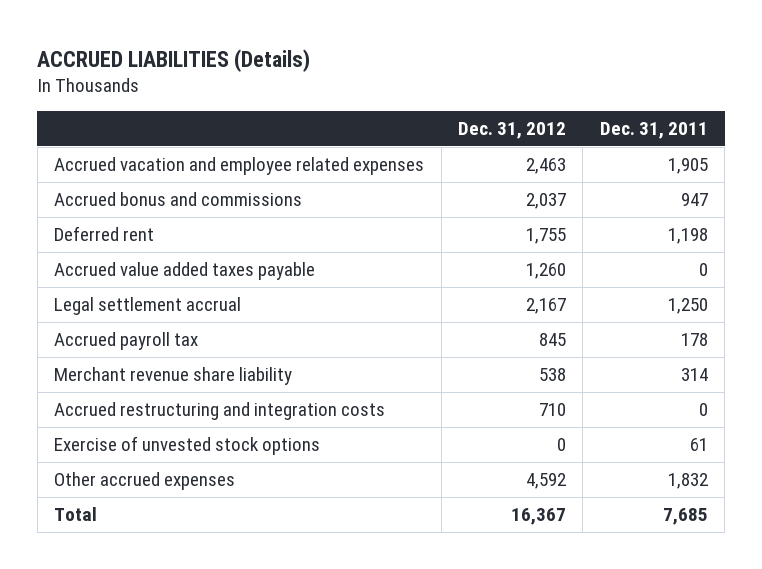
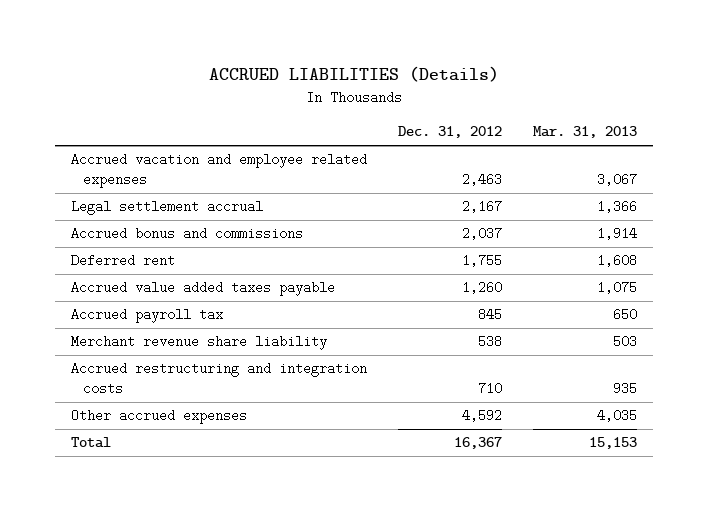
[599,122,708,140] Dec. 31, 2011 -> none
none -> [533,126,638,139] Mar. 31, 2013
[54,297,242,316] Legal settlement accrual -> [70,200,263,216] Legal settlement accrual
[54,436,321,456] Exercise of unvested stock options -> none

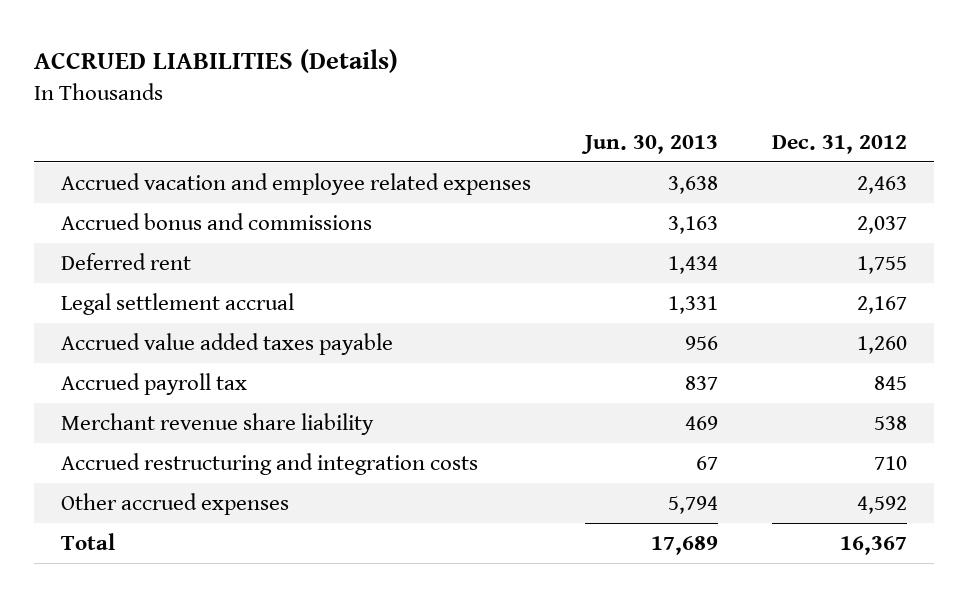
[533,126,638,139] Mar. 31, 2013 -> none
none -> [581,135,719,155] Jun. 30, 2013
[70,200,263,216] Legal settlement accrual -> [61,292,295,315] Legal settlement accrual

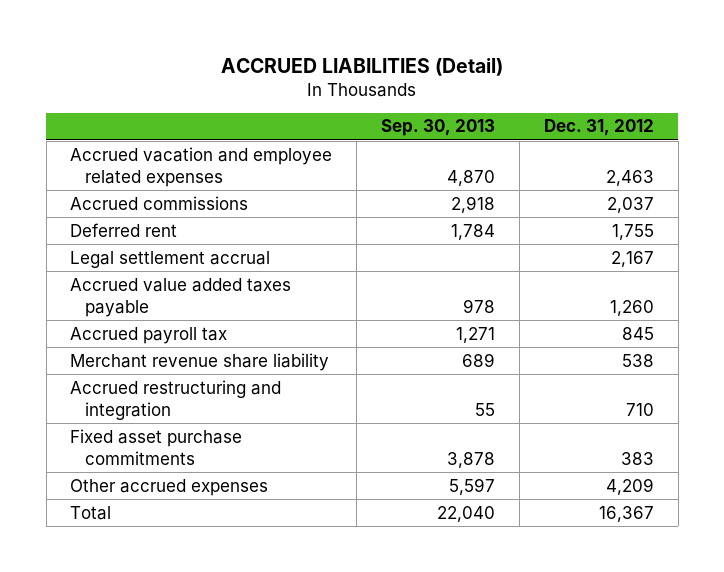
[33,49,398,74] ACCRUED LIABILITIES (Details) -> [221,57,504,76] ACCRUED LIABILITIES (Detail)
[581,135,719,155] Jun. 30, 2013 -> none
none -> [381,119,496,137] Sep. 30, 2013
[61,212,373,230] Accrued bonus and commissions -> [70,195,249,210] Accrued commissions
[61,452,479,475] Accrued restructuring and integration costs -> [70,379,282,420] Accrued restructuring and integration
none -> [70,428,243,465] Fixed asset purchase commitments
[857,495,908,514] 4,592 -> [605,477,654,495] 4,209

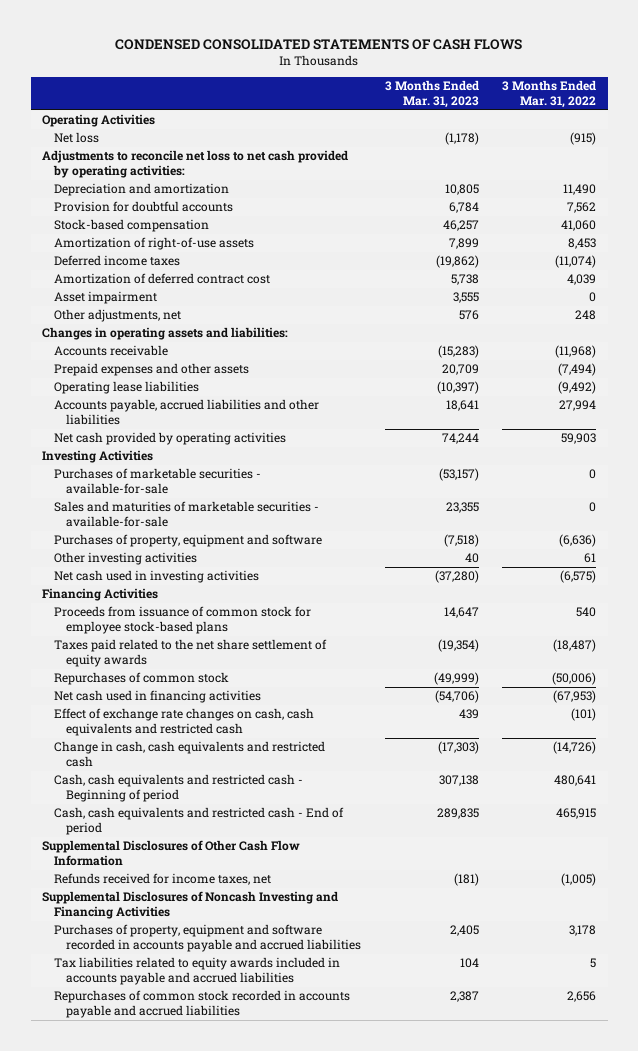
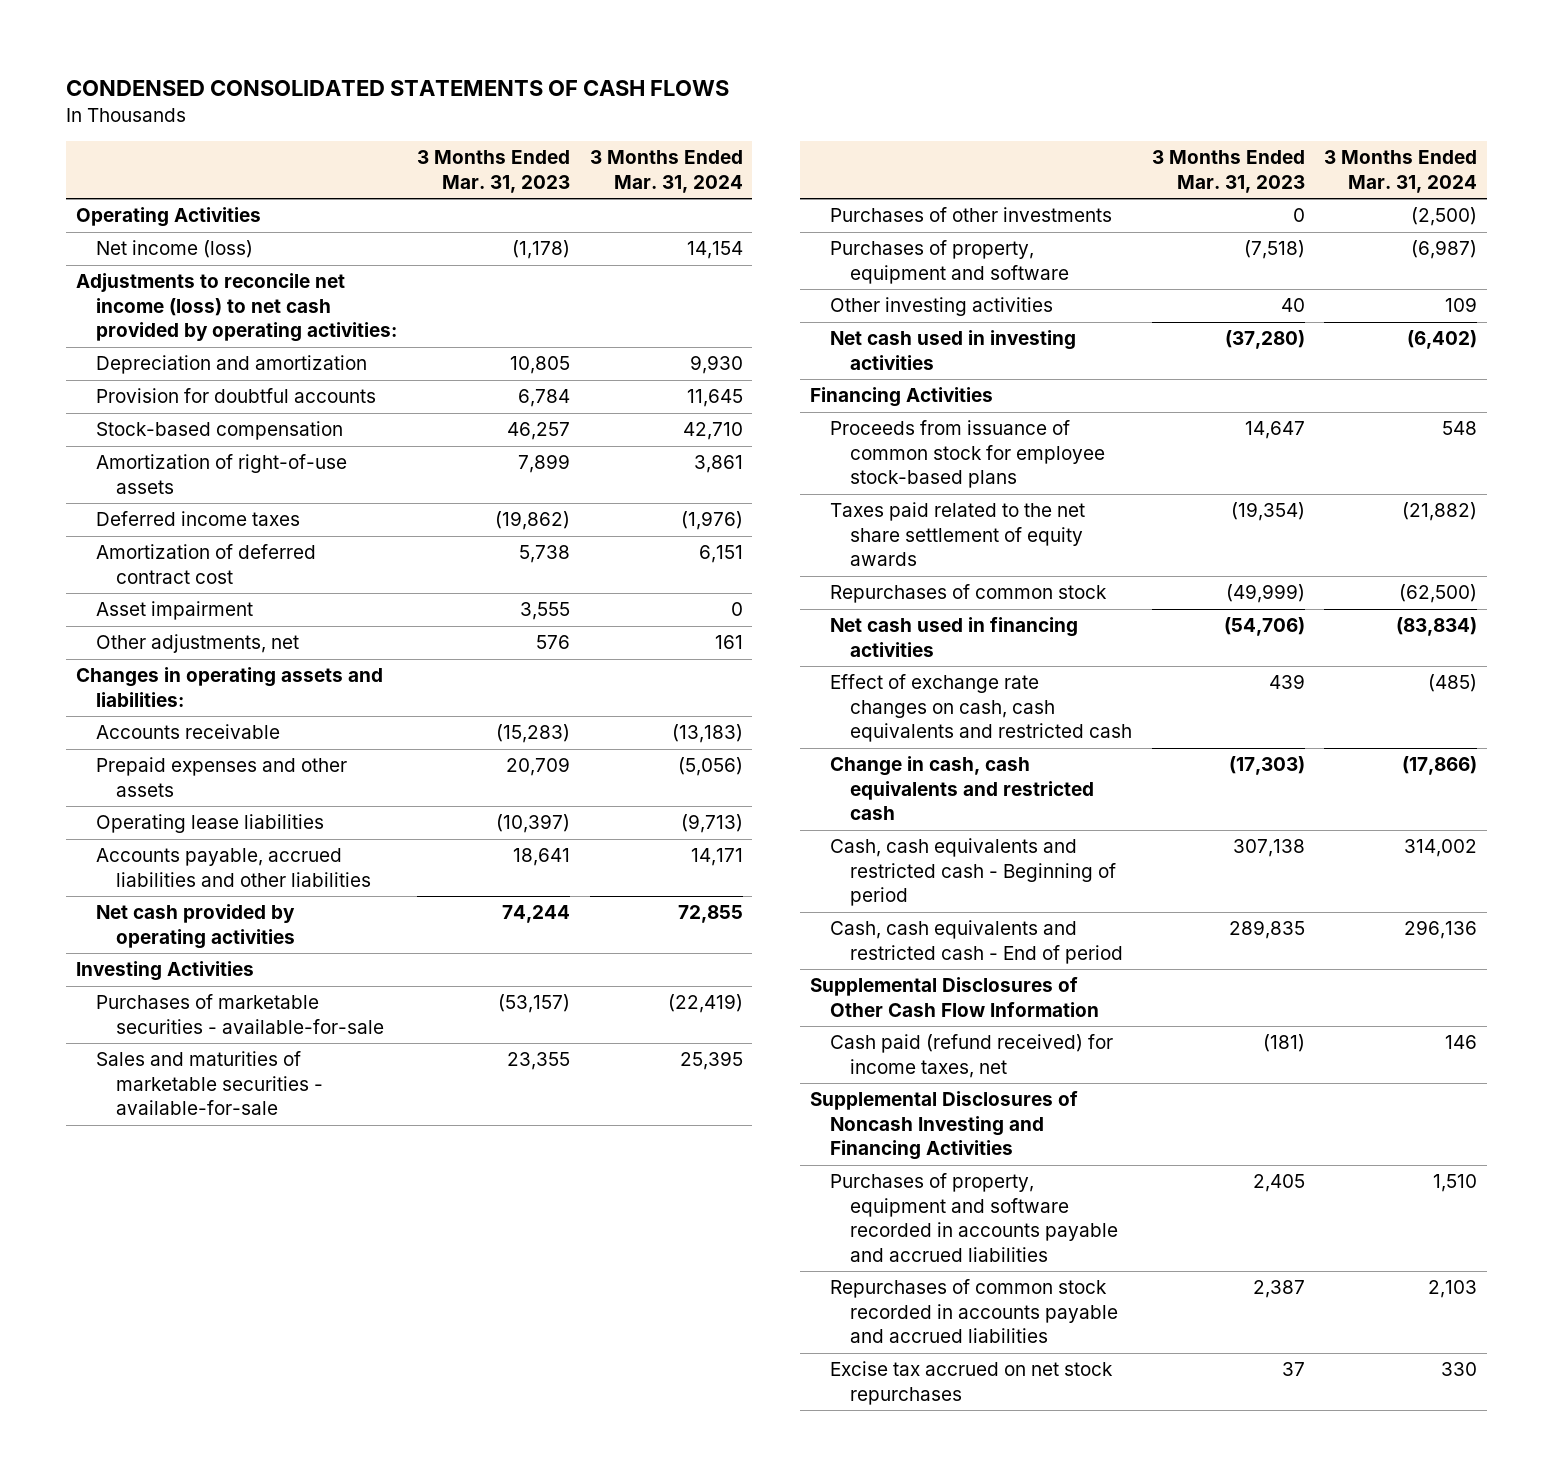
[501,80,596,108] 3 Months Ended Mar. 31, 2022 -> none
none -> [589,150,743,193] 3 Months Ended Mar. 31, 2024
[54,132,100,144] Net loss -> [95,240,253,259] Net income (loss)
[42,150,349,178] Adjustments to reconcile net loss to net cash provided by operating activities: -> [75,273,397,343] Adjustments to reconcile net income (loss) to net cash provided by operating activities:
none -> [830,207,1113,223] Purchases of other investments
[54,873,272,886] Refunds received for income taxes, net -> [830,1034,1114,1078] Cash paid (refund received) for income taxes, net
[54,957,341,985] Tax liabilities related to equity awards included in accounts payable and accrued liabilities -> none
none -> [830,1361,1114,1405] Excise tax accrued on net stock repurchases

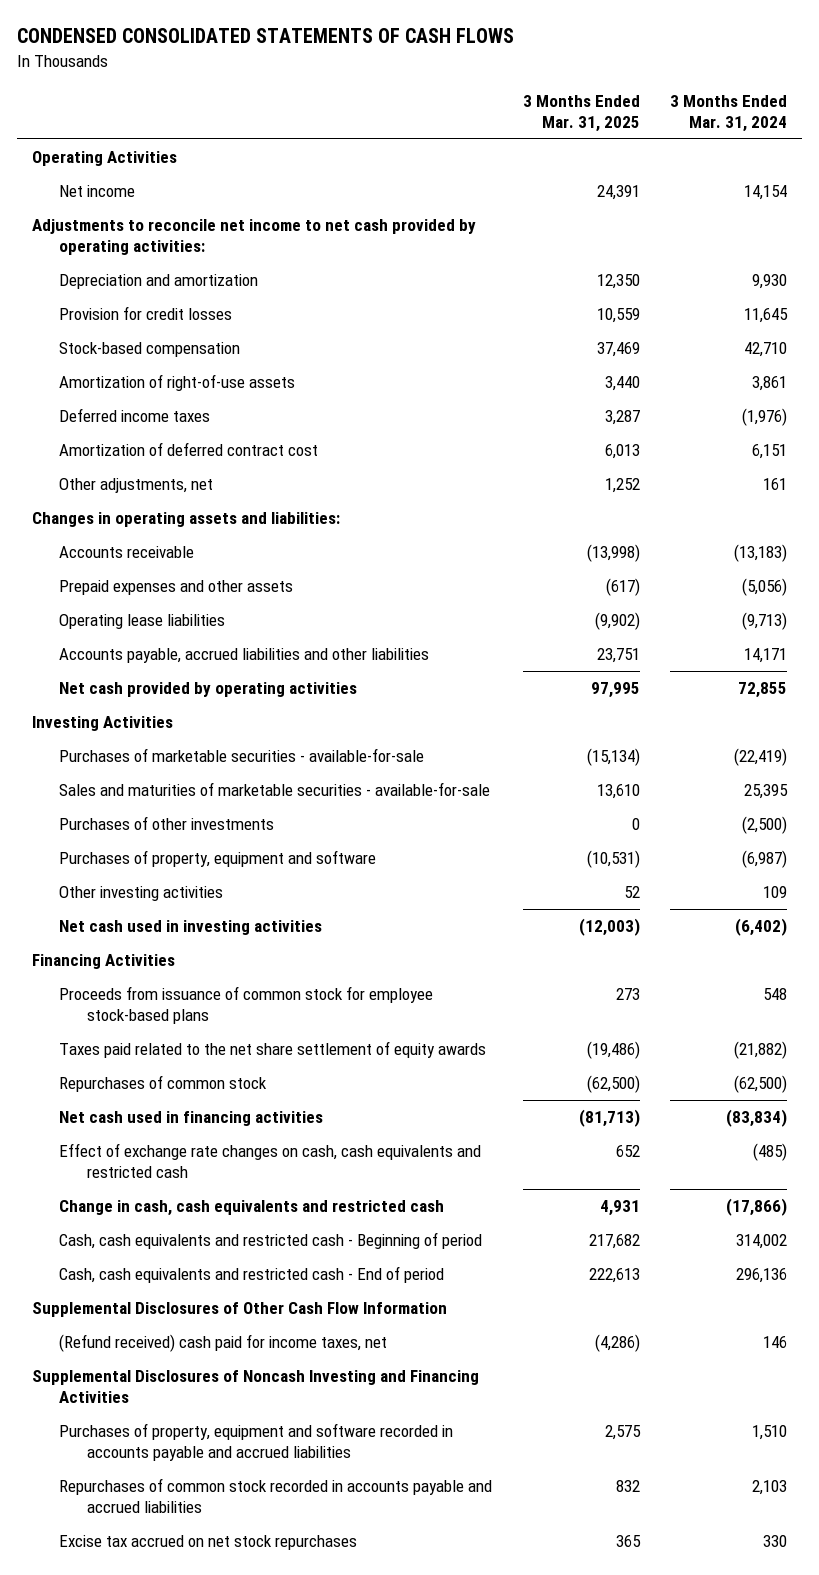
[417,150,571,193] 3 Months Ended Mar. 31, 2023 -> none
none -> [522,94,640,132] 3 Months Ended Mar. 31, 2025
[95,240,253,259] Net income (loss) -> [59,185,136,198] Net income
[75,273,397,343] Adjustments to reconcile net income (loss) to net cash provided by operating activities: -> [32,219,477,256] Adjustments to reconcile net income to net cash provided by operating activities:
[95,388,376,404] Provision for doubtful accounts -> [59,306,233,321] Provision for credit losses
[95,601,253,621] Asset impairment -> none
[830,1034,1114,1078] Cash paid (refund received) for income taxes, net -> [59,1334,388,1353] (Refund received) cash paid for income taxes, net

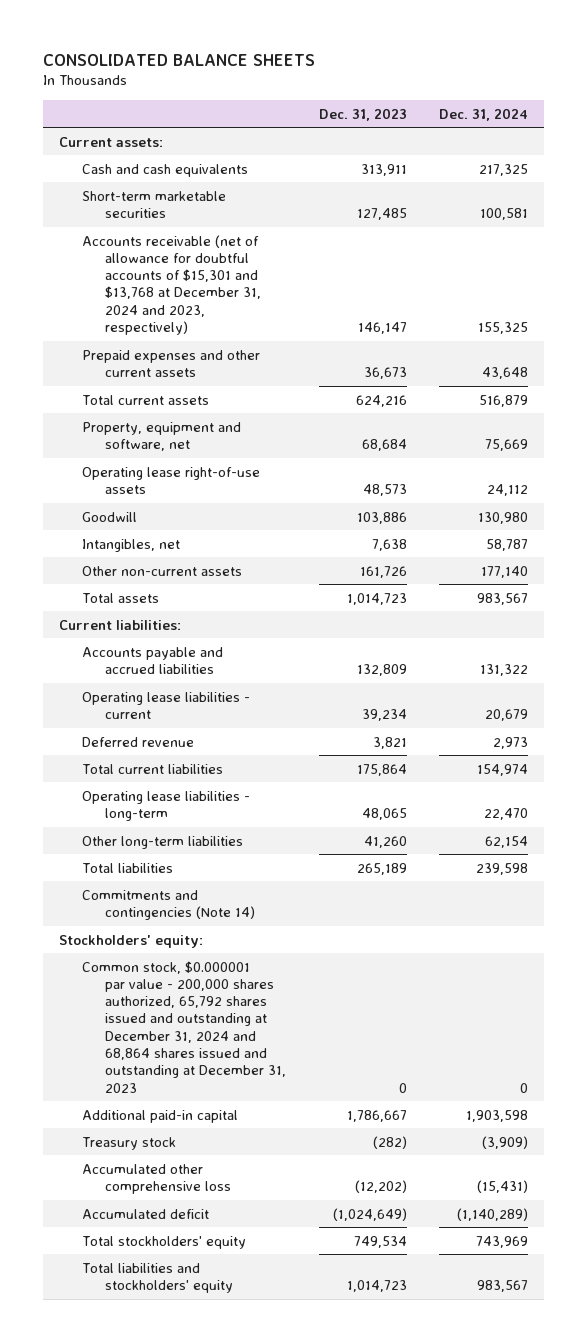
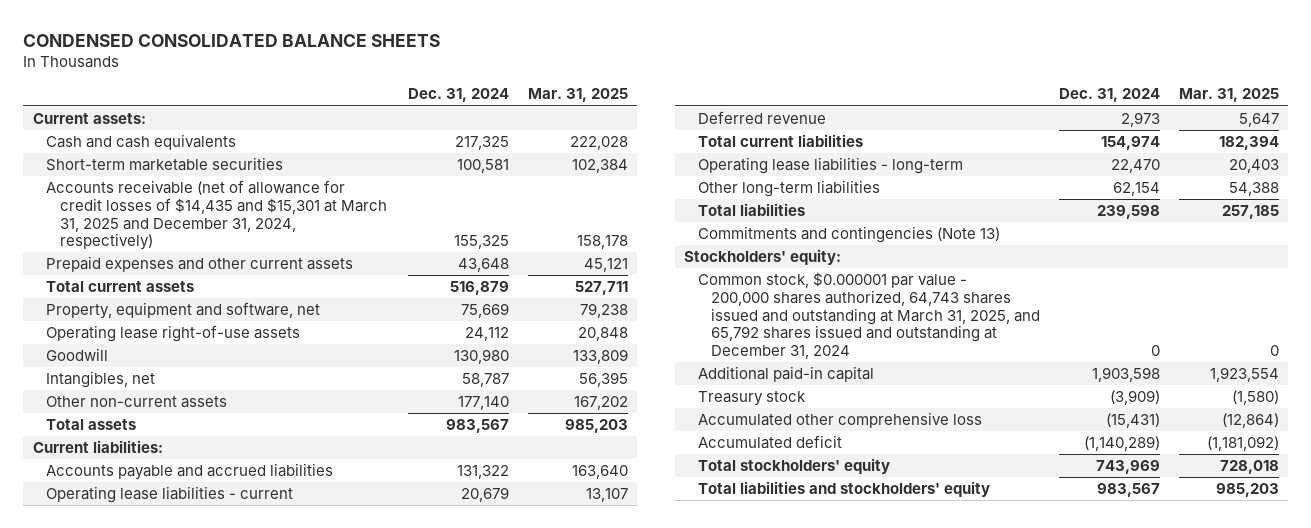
[43,53,316,66] CONSOLIDATED BALANCE SHEETS -> [23,33,441,47] CONDENSED CONSOLIDATED BALANCE SHEETS
[318,107,407,121] Dec. 31, 2023 -> none
none -> [527,88,628,103] Mar. 31, 2025
[82,234,261,336] Accounts receivable (net of allowance for doubtful accounts of $15,301 and $13,768 at December 31, 2024 and 2023, respectively) -> [46,180,388,251] Accounts receivable (net of allowance for credit losses of $14,435 and $15,301 at March 31, 2025 and December 31, 2024, respectively)
[82,889,255,920] Commitments and contingencies (Note 14) -> [697,226,1000,244] Commitments and contingencies (Note 13)
[82,960,286,1093] Common stock, $0.000001 par value - 200,000 shares authorized, 65,792 shares issued and outstanding at December 31, 2024 and 68,864 shares issued and outstanding at December 31, 2023 -> [697,272,1041,359] Common stock, $0.000001 par value - 200,000 shares authorized, 64,743 shares issued and outstanding at March 31, 2025, and 65,792 shares issued and outstanding at December 31, 2024

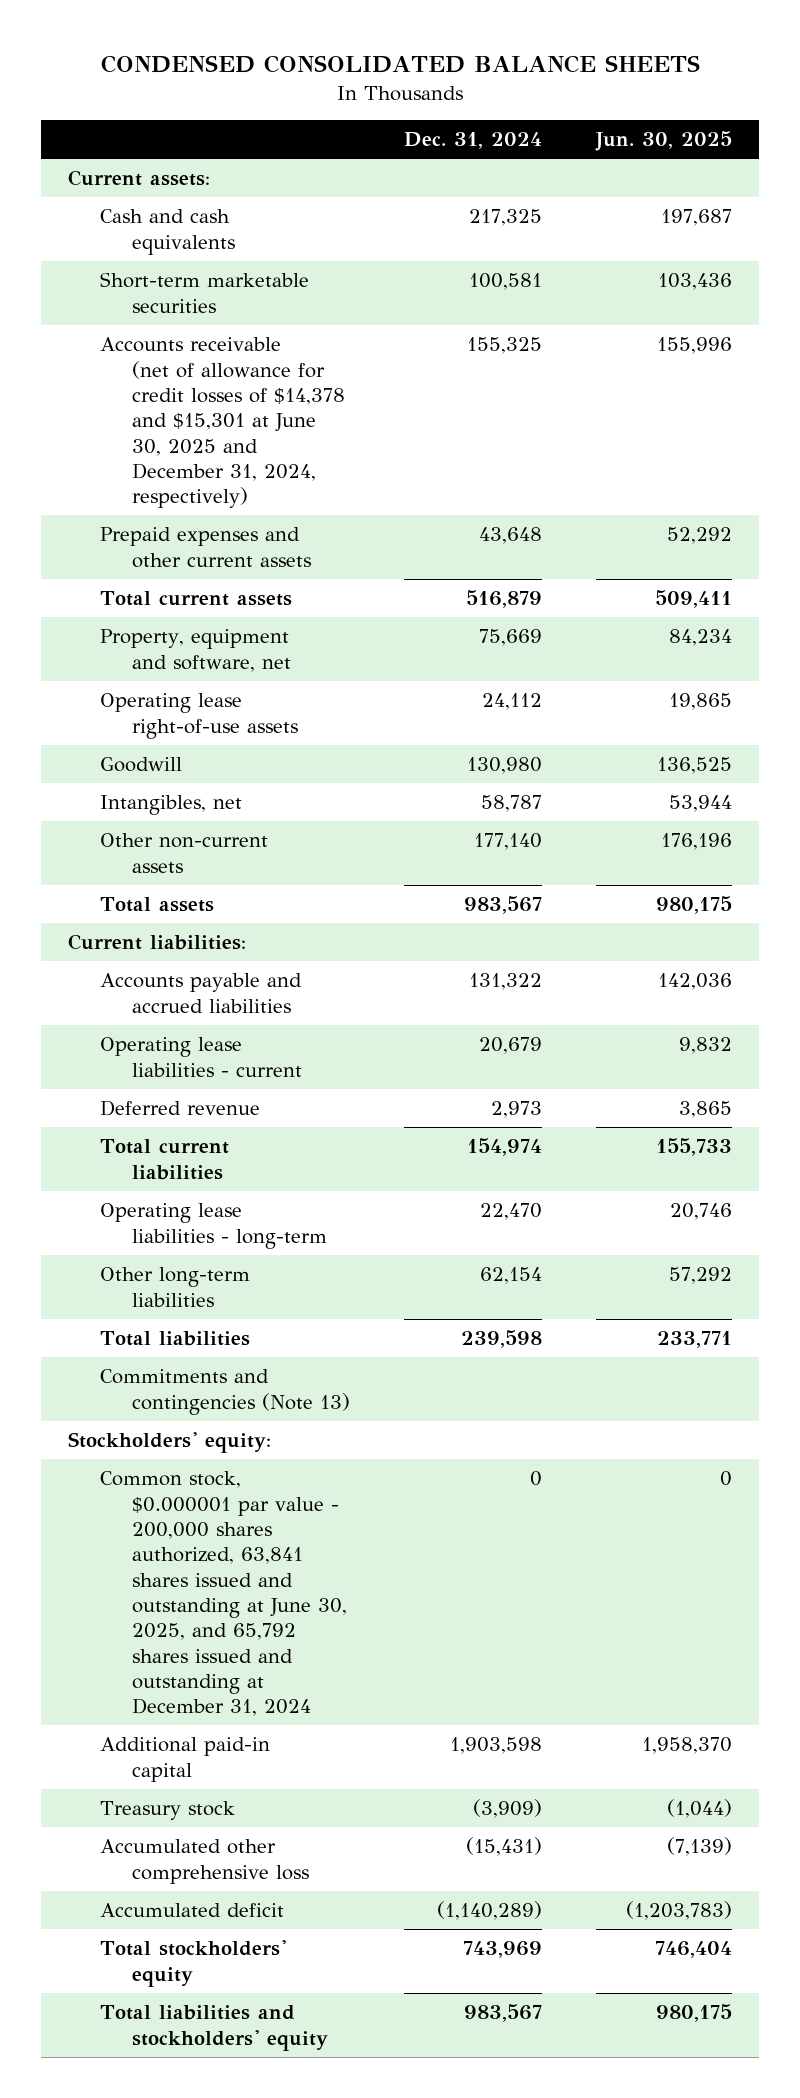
[527,88,628,103] Mar. 31, 2025 -> none
none -> [595,131,733,152] Jun. 30, 2025
[46,180,388,251] Accounts receivable (net of allowance for credit losses of $14,435 and $15,301 at March 31, 2025 and December 31, 2024, respectively) -> [99,337,345,509] Accounts receivable (net of allowance for credit losses of $14,378 and $15,301 at June 30, 2025 and December 31, 2024, respectively)
[697,272,1041,359] Common stock, $0.000001 par value - 200,000 shares authorized, 64,743 shares issued and outstanding at March 31, 2025, and 65,792 shares issued and outstanding at December 31, 2024 -> [99,1471,347,1717] Common stock, $0.000001 par value - 200,000 shares authorized, 63,841 shares issued and outstanding at June 30, 2025, and 65,792 shares issued and outstanding at December 31, 2024

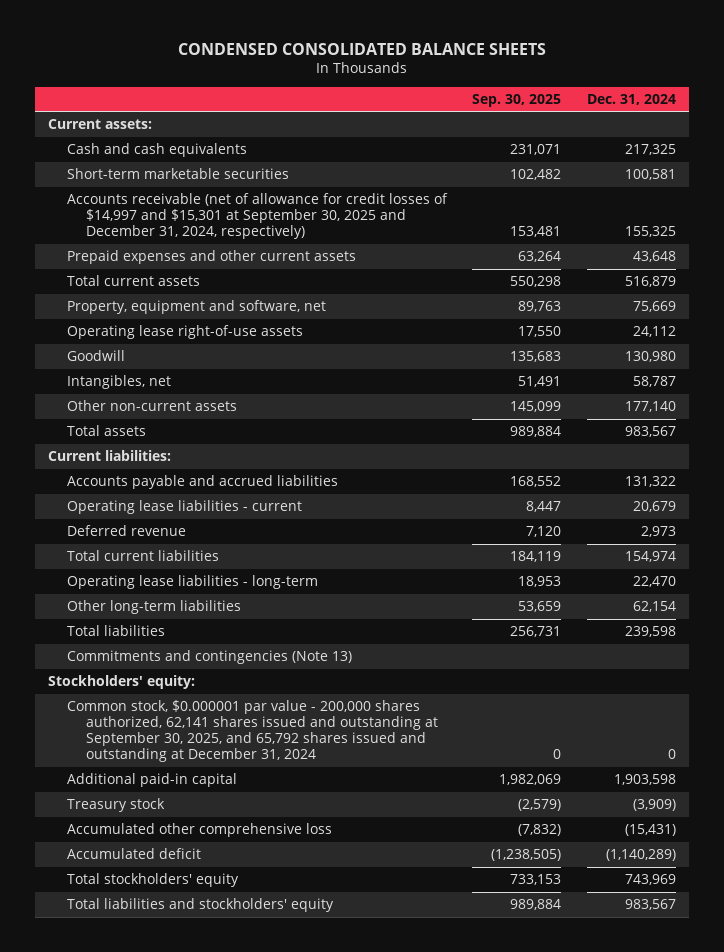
[595,131,733,152] Jun. 30, 2025 -> none
none -> [472,93,562,107] Sep. 30, 2025
[99,337,345,509] Accounts receivable (net of allowance for credit losses of $14,378 and $15,301 at June 30, 2025 and December 31, 2024, respectively) -> [66,193,448,240] Accounts receivable (net of allowance for credit losses of $14,997 and $15,301 at September 30, 2025 and December 31, 2024, respectively)
[99,1471,347,1717] Common stock, $0.000001 par value - 200,000 shares authorized, 63,841 shares issued and outstanding at June 30, 2025, and 65,792 shares issued and outstanding at December 31, 2024 -> [66,700,438,763] Common stock, $0.000001 par value - 200,000 shares authorized, 62,141 shares issued and outstanding at September 30, 2025, and 65,792 shares issued and outstanding at December 31, 2024

